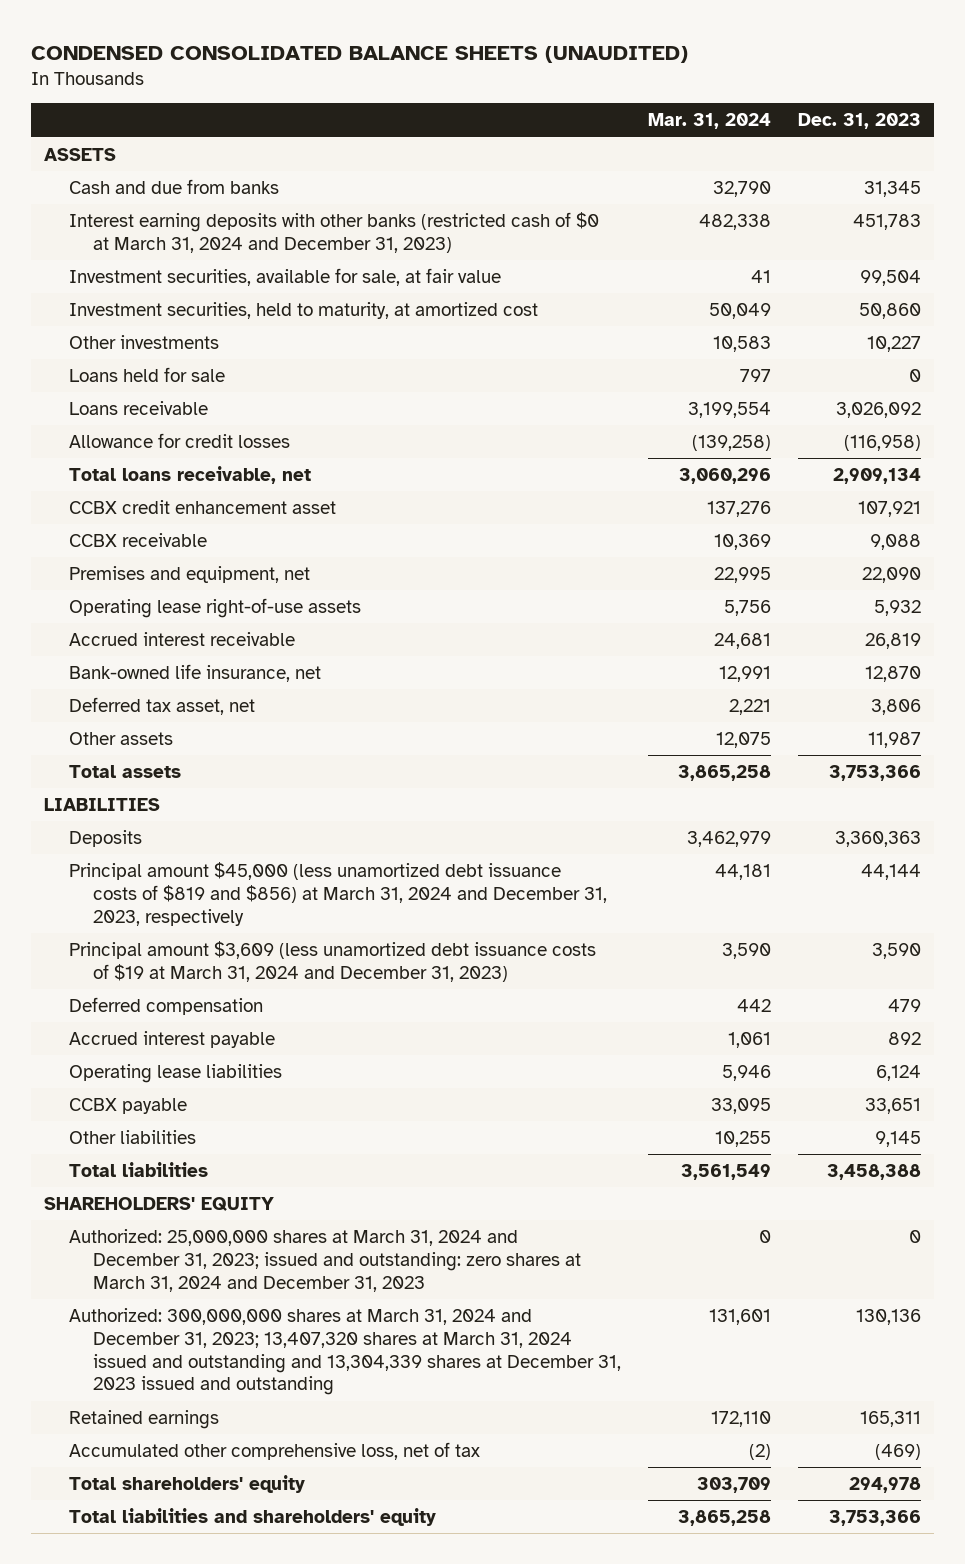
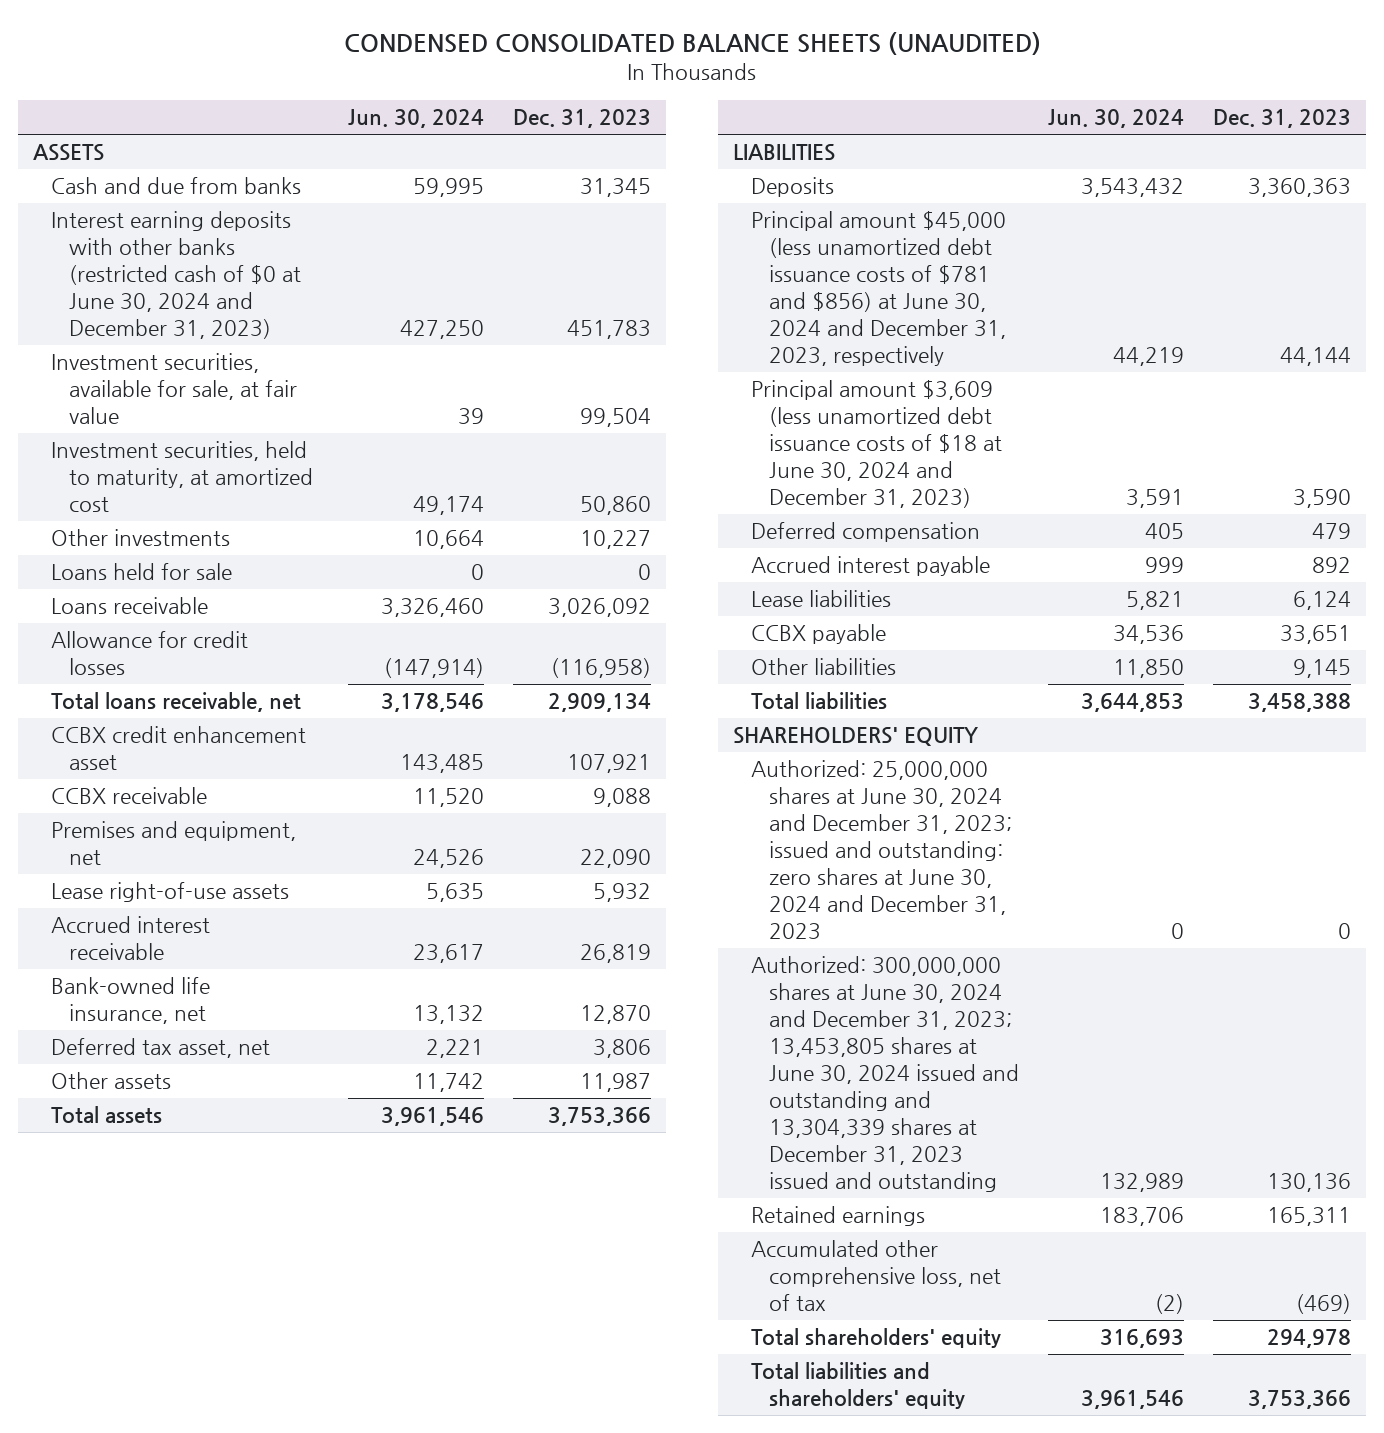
[647,113,771,130] Mar. 31, 2024 -> none
none -> [348,109,485,129] Jun. 30, 2024
[68,212,599,253] Interest earning deposits with other banks (restricted cash of $0 at March 31, 2024 and December 31, 2023) -> [51,211,302,340] Interest earning deposits with other banks (restricted cash of $0 at June 30, 2024 and December 31, 2023)
[68,598,361,619] Operating lease right-of-use assets -> [51,882,290,903] Lease right-of-use assets
[68,862,608,926] Principal amount $45,000 (less unamortized debt issuance costs of $819 and $856) at March 31, 2024 and December 31, 2023, respectively -> [750,211,1007,367] Principal amount $45,000 (less unamortized debt issuance costs of $781 and $856) at June 30, 2024 and December 31, 2023, respectively
[68,941,596,982] Principal amount $3,609 (less unamortized debt issuance costs of $19 at March 31, 2024 and December 31, 2023) -> [750,380,1003,509] Principal amount $3,609 (less unamortized debt issuance costs of $18 at June 30, 2024 and December 31, 2023)
[68,1064,282,1084] Operating lease liabilities -> [750,590,891,608] Lease liabilities
[68,1229,582,1292] Authorized: 25,000,000 shares at March 31, 2024 and December 31, 2023; issued and outstanding: zero shares at March 31, 2024 and December 31, 2023 -> [750,760,1013,941] Authorized: 25,000,000 shares at June 30, 2024 and December 31, 2023; issued and outstanding: zero shares at June 30, 2024 and December 31, 2023
[68,1308,622,1396] Authorized: 300,000,000 shares at March 31, 2024 and December 31, 2023; 13,407,320 shares at March 31, 2024 issued and outstanding and 13,304,339 shares at December 31, 2023 issued and outstanding -> [750,956,1020,1193] Authorized: 300,000,000 shares at June 30, 2024 and December 31, 2023; 13,453,805 shares at June 30, 2024 issued and outstanding and 13,304,339 shares at December 31, 2023 issued and outstanding

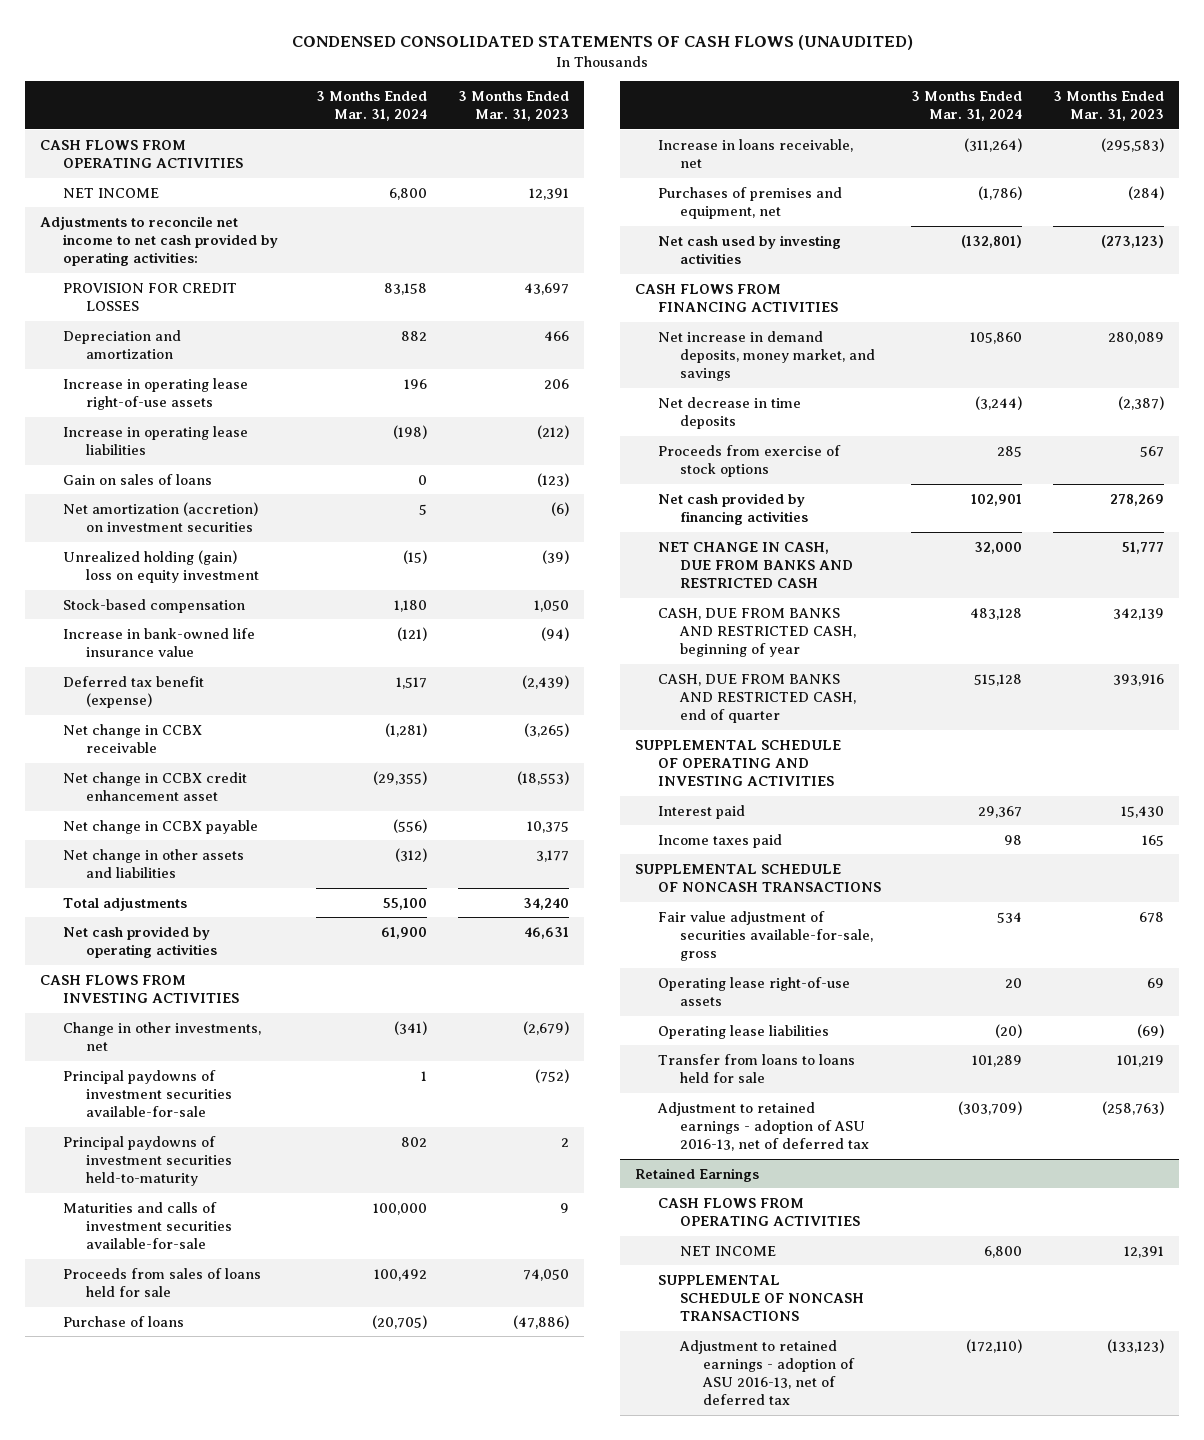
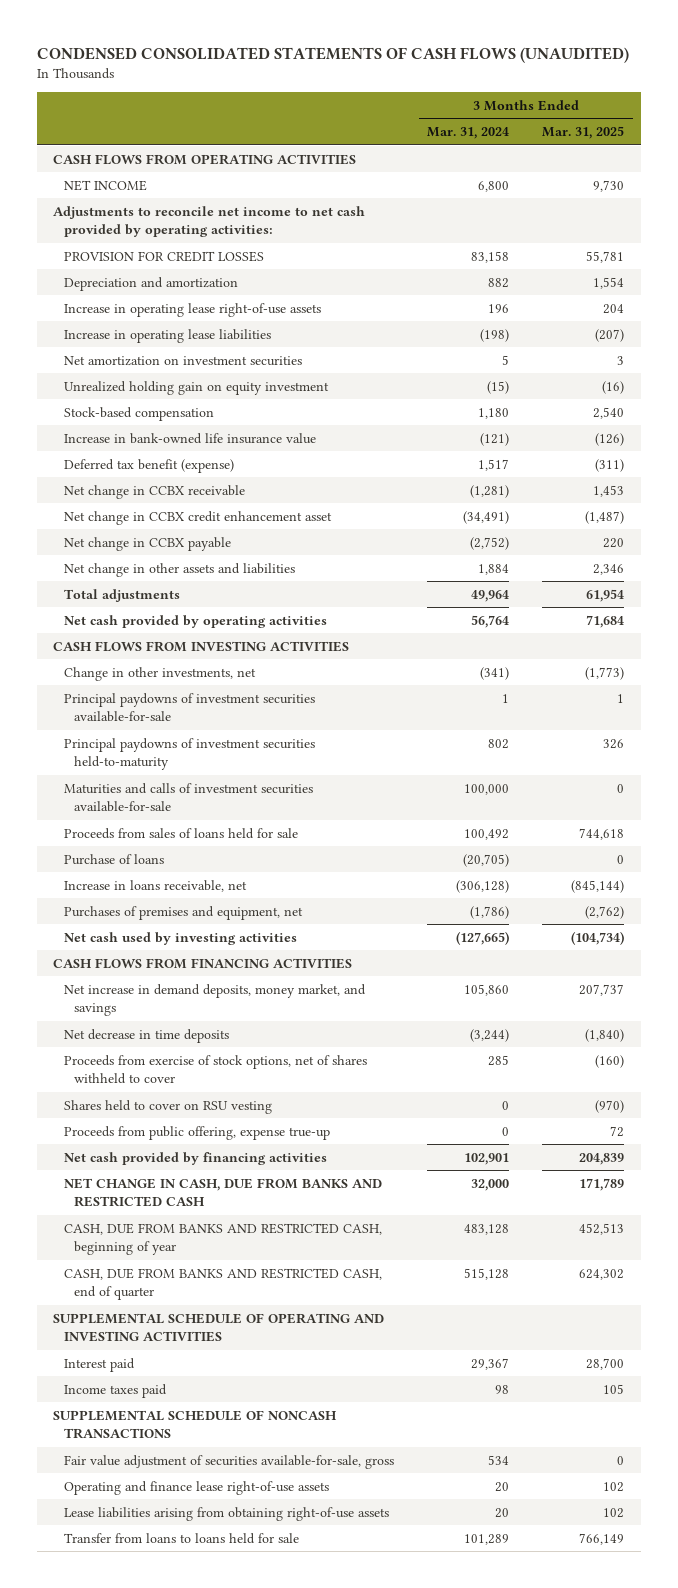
[457,90,569,121] 3 Months Ended Mar. 31, 2023 -> none
none -> [542,126,625,140] Mar. 31, 2025
[62,473,212,485] Gain on sales of loans -> none
[62,501,258,532] Net amortization (accretion) on investment securities -> [63,355,302,366] Net amortization on investment securities
[62,549,259,583] Unrealized holding (gain) loss on equity investment -> [63,380,329,395] Unrealized holding gain on equity investment
[373,770,428,785] (29,355) -> [463,510,510,524] (34,491)
[393,818,428,833] (556) -> [470,536,510,550] (2,752)
[395,847,428,862] (312) -> [478,563,510,575] 1,884
[383,897,428,910] 55,100 -> [471,589,510,602] 49,964
[381,926,428,939] 61,900 -> [471,614,510,628] 56,764
[964,137,1023,152] (311,264) -> [456,879,510,893] (306,128)
[961,234,1023,248] (132,801) -> [456,930,510,945] (127,665)
[657,444,841,477] Proceeds from exercise of stock options -> [63,1054,367,1085] Proceeds from exercise of stock options, net of shares withheld to cover
none -> [63,1099,272,1114] Shares held to cover on RSU vesting
none -> [63,1125,330,1140] Proceeds from public offering, expense true-up
[657,976,850,1006] Operating lease right-of-use assets -> [63,1480,329,1495] Operating and finance lease right-of-use assets
[657,1024,829,1039] Operating lease liabilities -> [63,1506,389,1521] Lease liabilities arising from obtaining right-of-use assets
[995,1023,1023,1038] (20) -> [495,1507,510,1518] 20
[656,1101,870,1151] Adjustment to retained earnings - adoption of ASU 2016-13, net of deferred tax -> none
[635,1167,760,1182] Retained Earnings -> none
[657,1197,861,1226] CASH FLOWS FROM OPERATING ACTIVITIES -> none
[680,1245,777,1256] NET INCOME -> none
[657,1274,865,1321] SUPPLEMENTAL SCHEDULE OF NONCASH TRANSACTIONS -> none
[679,1339,855,1405] Adjustment to retained earnings - adoption of ASU 2016-13, net of deferred tax -> none

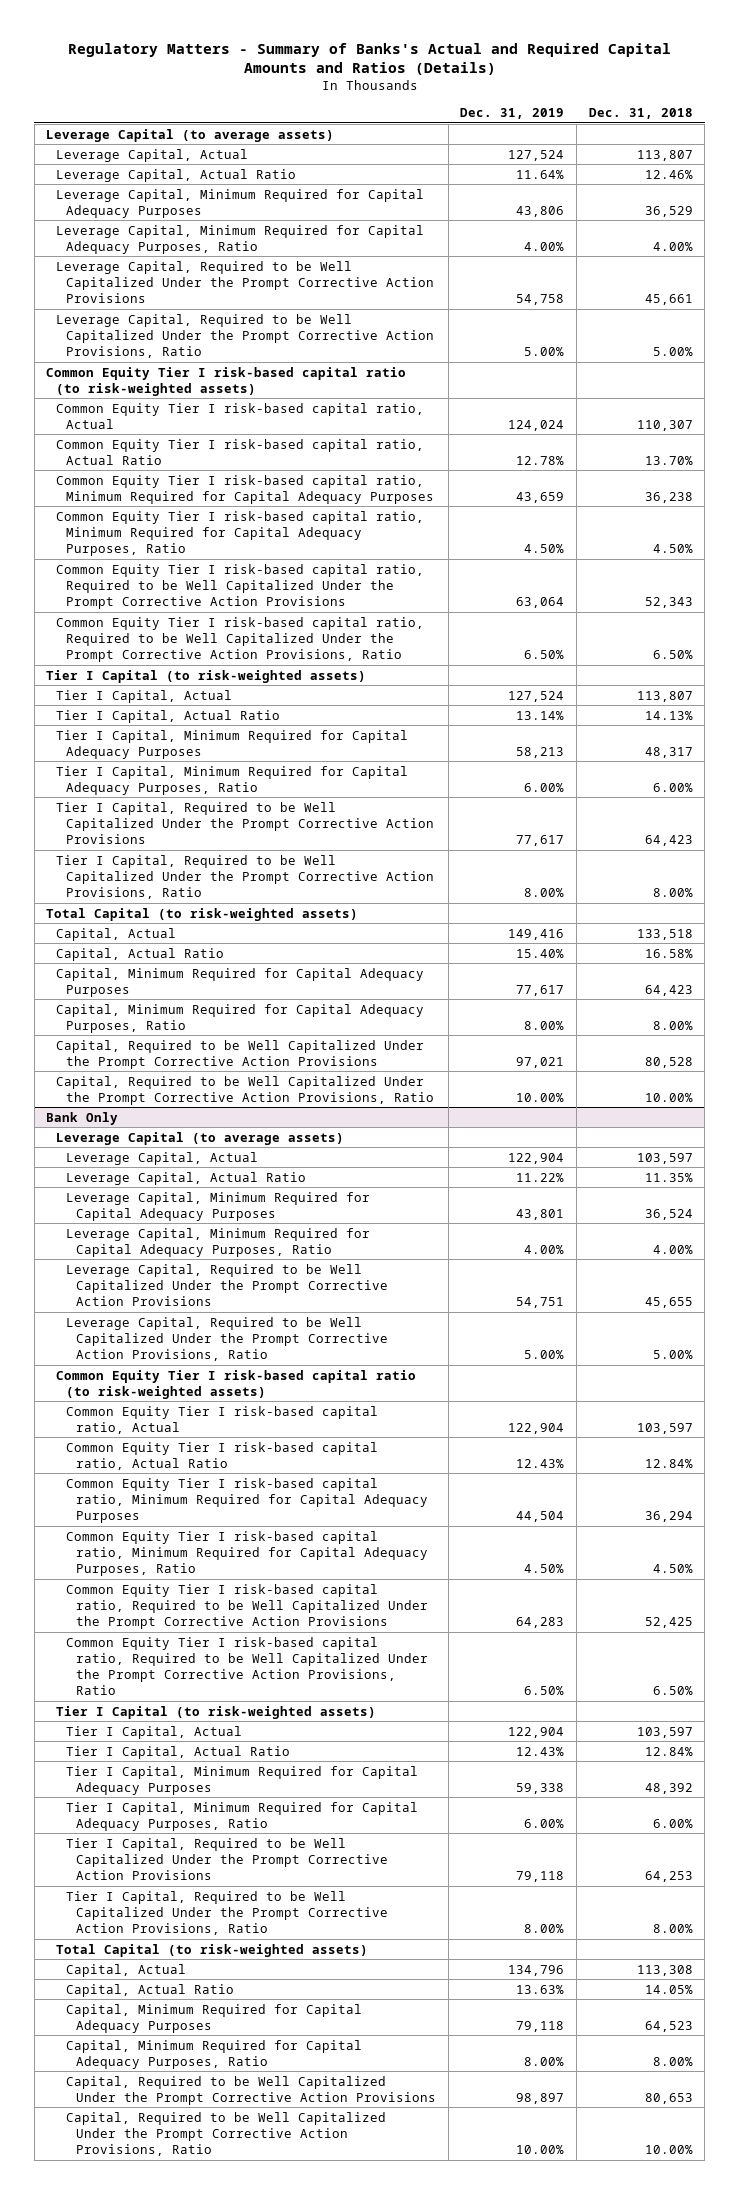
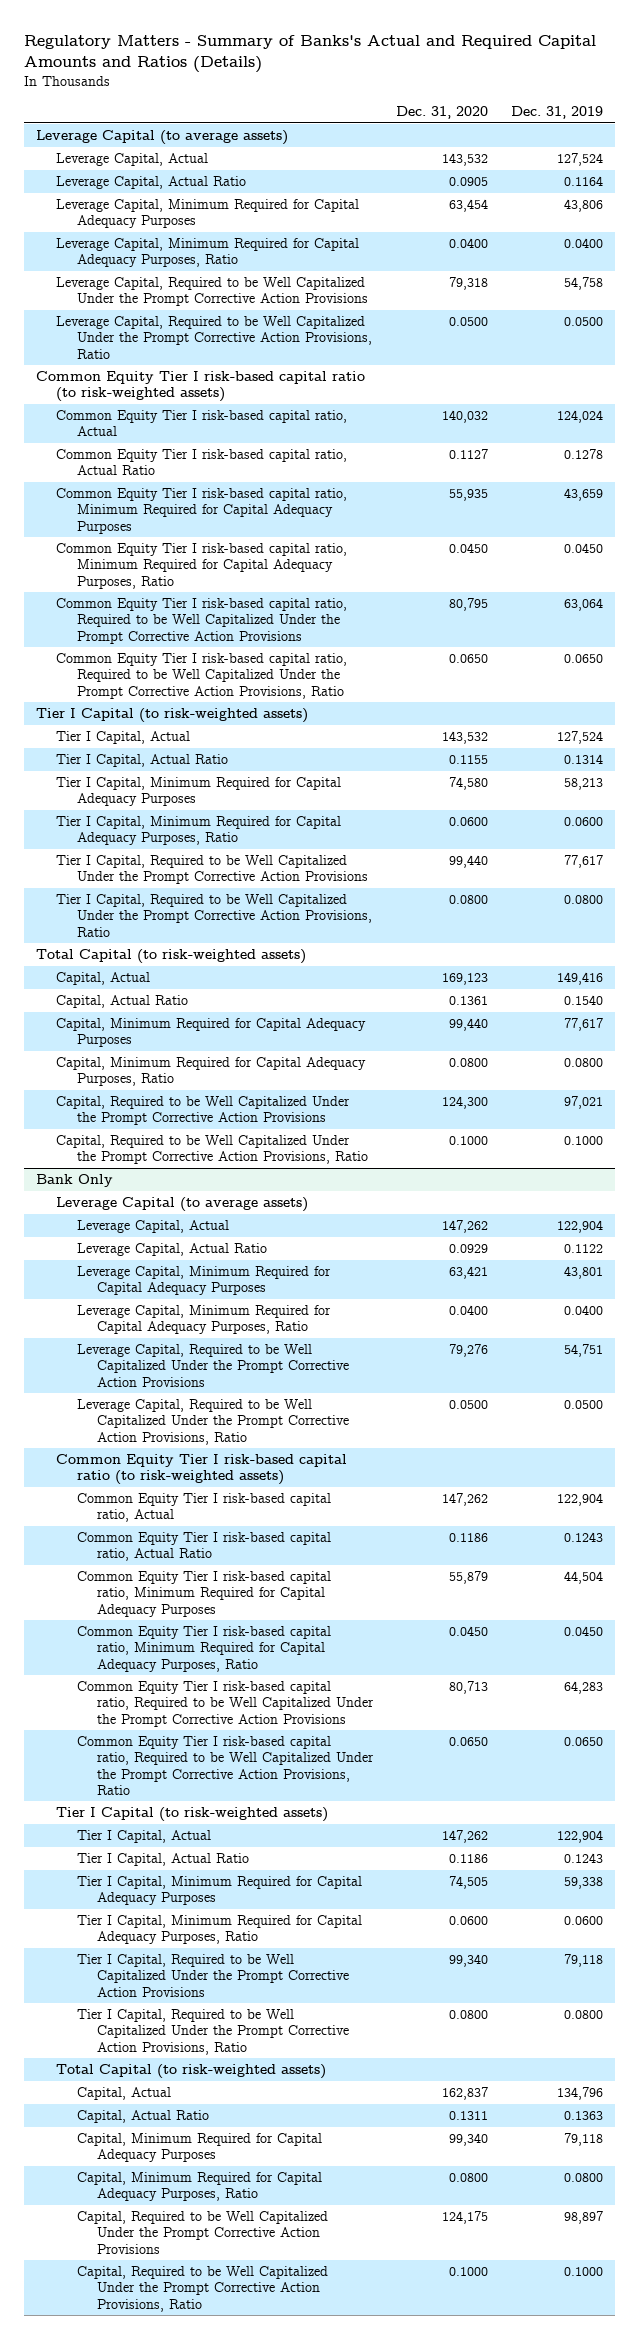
[588,108,693,120] Dec. 31, 2018 -> none
none -> [396,106,489,120] Dec. 31, 2020
[516,169,565,179] 11.64% -> [564,176,604,187] 0.1164
[524,241,565,251] 4.00% -> [564,238,604,249] 0.0400
[524,347,565,357] 5.00% -> [564,317,604,327] 0.0500
[516,455,565,465] 12.78% -> [564,449,604,460] 0.1278
[524,544,565,554] 4.50% -> [564,543,604,554] 0.0450
[524,650,565,660] 6.50% -> [564,654,604,664] 0.0650
[516,710,565,720] 13.14% -> [564,754,604,765] 0.1314
[524,782,565,792] 6.00% -> [564,817,604,827] 0.0600
[524,888,565,898] 8.00% -> [564,895,604,905] 0.0800
[516,948,565,958] 15.40% -> [564,995,604,1006] 0.1540
[524,1020,565,1030] 8.00% -> [564,1058,604,1068] 0.0800
[516,1092,565,1102] 10.00% -> [564,1136,604,1146] 0.1000
[516,1172,565,1182] 11.22% -> [564,1244,604,1254] 0.1122
[524,1244,565,1254] 4.00% -> [564,1305,604,1316] 0.0400
[524,1350,565,1360] 5.00% -> [564,1400,604,1410] 0.0500
[516,1458,565,1468] 12.43% -> [564,1532,604,1543] 0.1243
[524,1564,565,1574] 4.50% -> [564,1626,604,1637] 0.0450
[524,1686,565,1696] 6.50% -> [564,1737,604,1747] 0.0650
[516,1746,565,1756] 12.43% -> [564,1853,604,1864] 0.1243
[524,1818,565,1828] 6.00% -> [564,1916,604,1926] 0.0600
[524,1924,565,1934] 8.00% -> [564,2010,604,2020] 0.0800
[516,1984,565,1994] 13.63% -> [564,2111,604,2121] 0.1363
[524,2056,565,2066] 8.00% -> [564,2173,604,2183] 0.0800
[516,2145,565,2155] 10.00% -> [564,2267,604,2277] 0.1000

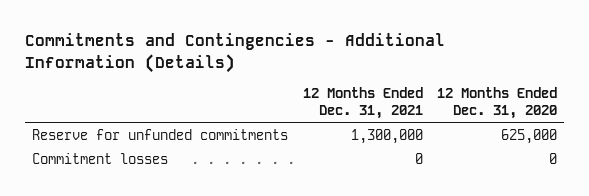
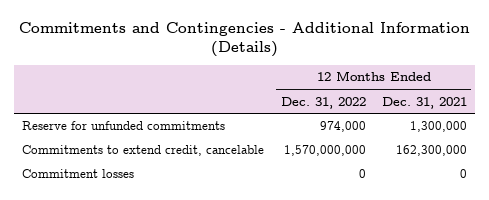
[436,87,557,119] 12 Months Ended Dec. 31, 2020 -> none
none -> [280,96,366,109] Dec. 31, 2022
none -> [22,145,265,157] Commitments to extend credit, cancelable

